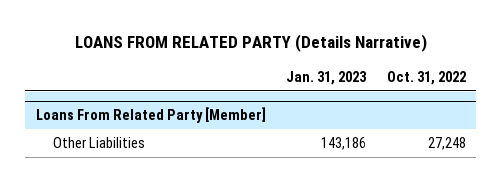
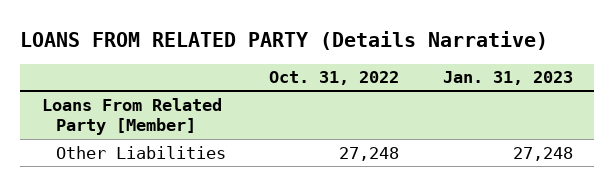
[321,137,367,151] 143,186 -> [512,146,573,161] 27,248

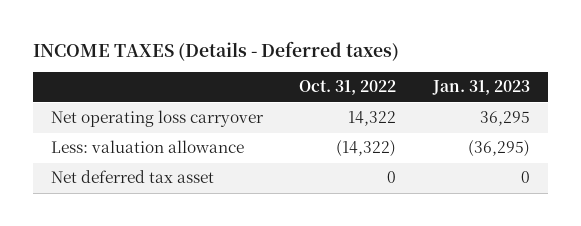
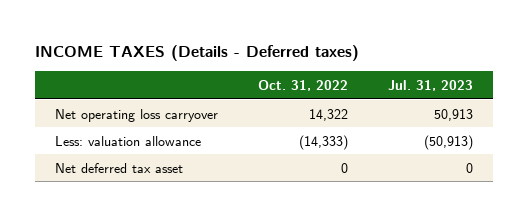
[431,80,530,96] Jan. 31, 2023 -> none
none -> [387,79,473,91] Jul. 31, 2023
[336,140,397,158] (14,322) -> [299,134,349,150] (14,333)

